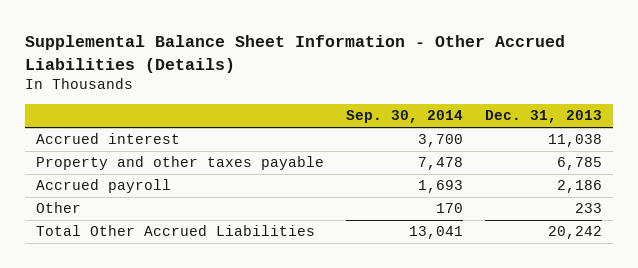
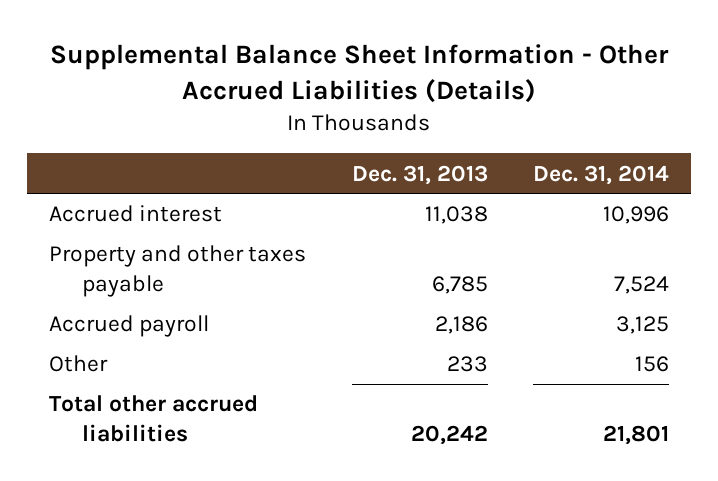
[346,110,464,124] Sep. 30, 2014 -> none
none -> [532,164,669,185] Dec. 31, 2014
[35,225,315,237] Total Other Accrued Liabilities -> [49,395,259,442] Total other accrued liabilities

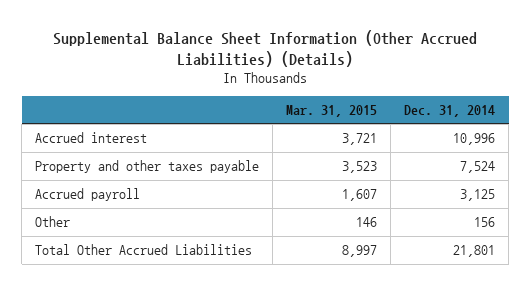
[50,43,670,103] Supplemental Balance Sheet Information - Other Accrued Liabilities (Details) -> [53,29,478,67] Supplemental Balance Sheet Information (Other Accrued Liabilities) (Details)
[351,164,488,185] Dec. 31, 2013 -> none
none -> [286,104,378,117] Mar. 31, 2015
[49,395,259,442] Total other accrued liabilities -> [35,244,253,256] Total Other Accrued Liabilities

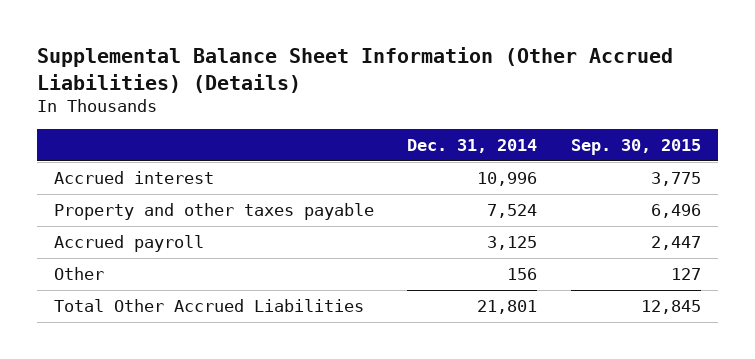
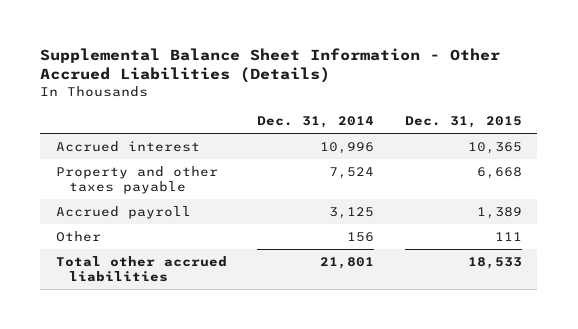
[37,47,674,93] Supplemental Balance Sheet Information (Other Accrued Liabilities) (Details) -> [40,47,501,84] Supplemental Balance Sheet Information - Other Accrued Liabilities (Details)
[570,139,701,156] Sep. 30, 2015 -> none
none -> [405,116,523,129] Dec. 31, 2015
[54,299,365,313] Total Other Accrued Liabilities -> [55,255,227,283] Total other accrued liabilities

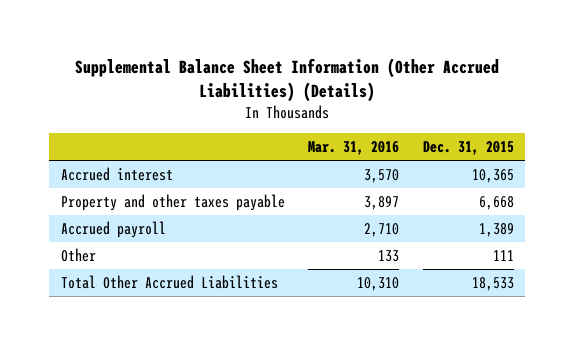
[40,47,501,84] Supplemental Balance Sheet Information - Other Accrued Liabilities (Details) -> [75,58,500,102] Supplemental Balance Sheet Information (Other Accrued Liabilities) (Details)
[257,116,375,129] Dec. 31, 2014 -> none
none -> [308,141,400,156] Mar. 31, 2016
[55,255,227,283] Total other accrued liabilities -> [60,275,278,290] Total Other Accrued Liabilities

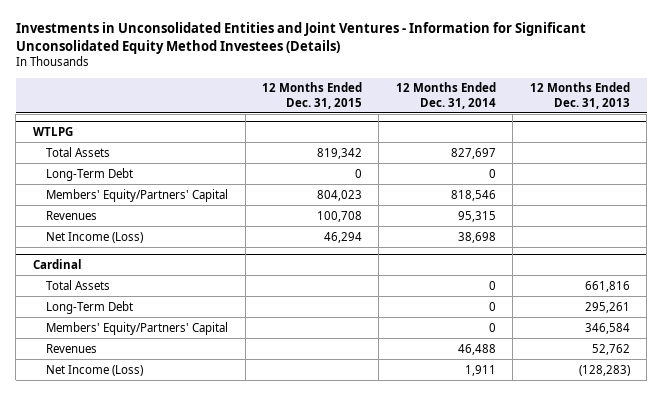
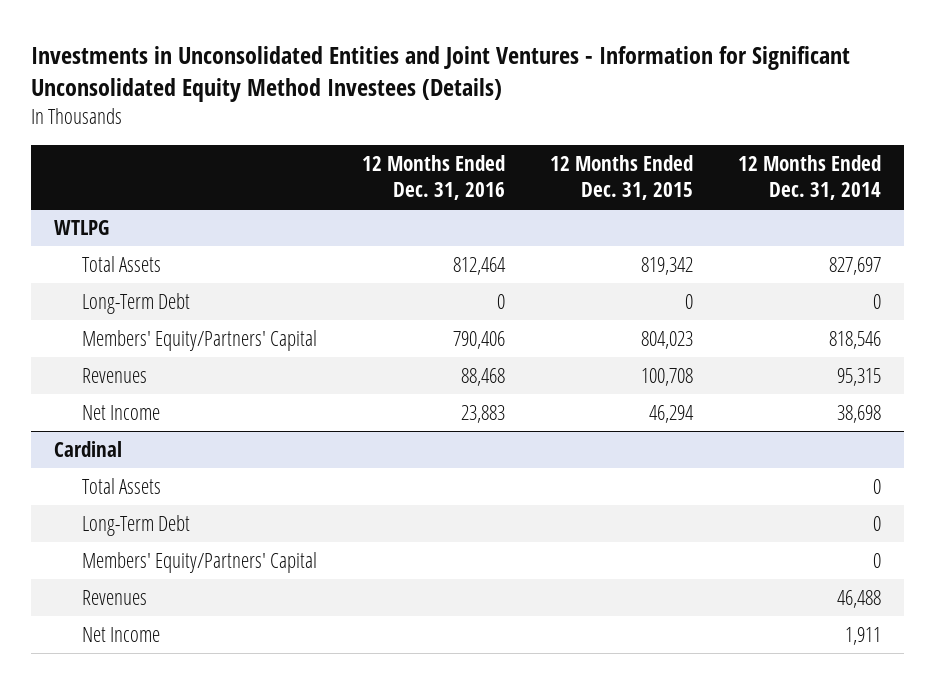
[529,82,630,109] 12 Months Ended Dec. 31, 2013 -> none
none -> [362,155,506,200] 12 Months Ended Dec. 31, 2016
[46,231,144,243] Net Income (Loss) -> [82,404,161,420] Net Income
[46,364,144,376] Net Income (Loss) -> [82,626,161,642] Net Income

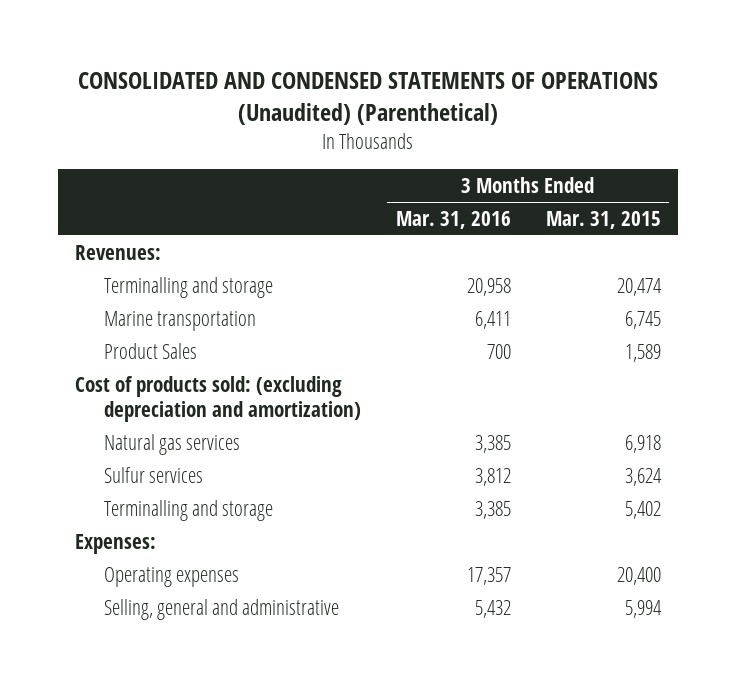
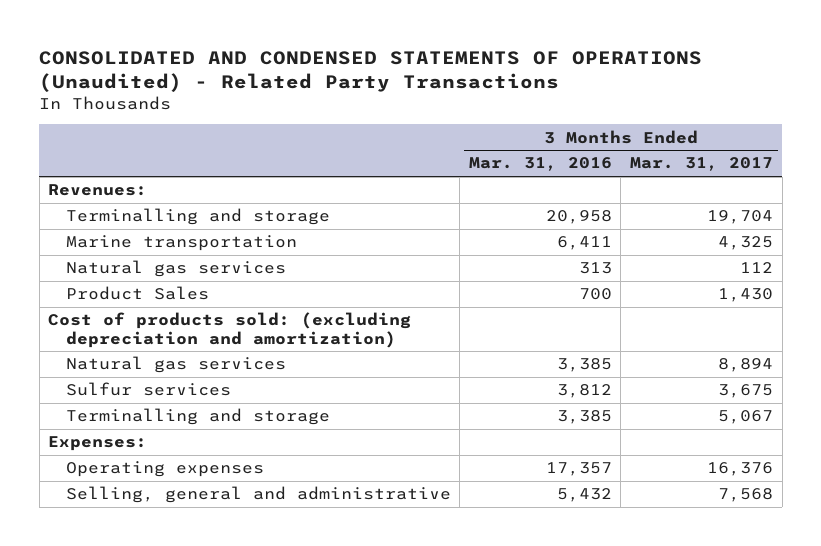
[77,72,658,126] CONSOLIDATED AND CONDENSED STATEMENTS OF OPERATIONS (Unaudited) (Parenthetical) -> [39,50,703,92] CONSOLIDATED AND CONDENSED STATEMENTS OF OPERATIONS (Unaudited) - Related Party Transactions
[545,210,661,229] Mar. 31, 2015 -> none
none -> [630,157,774,172] Mar. 31, 2017
none -> [65,260,286,278] Natural gas services

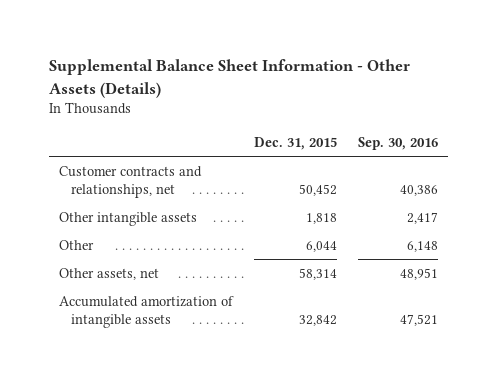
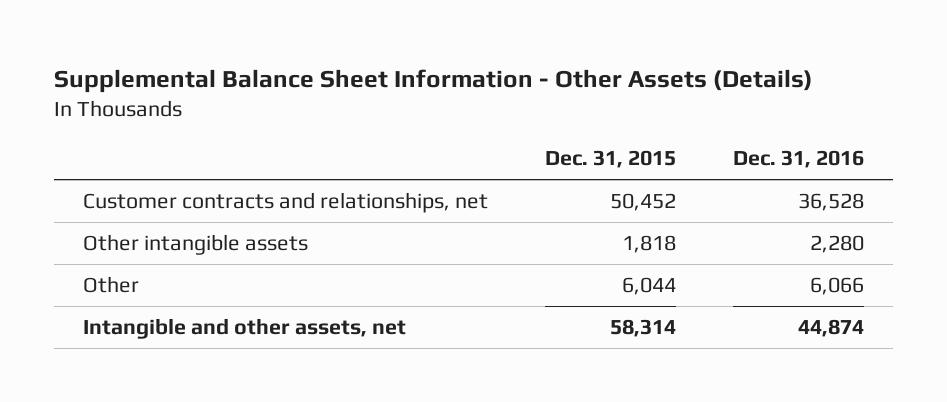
[357,136,438,150] Sep. 30, 2016 -> none
none -> [733,150,865,169] Dec. 31, 2016
[59,295,235,328] Accumulated amortization of intangible assets -> none
[59,267,160,280] Other assets, net -> [82,317,406,339] Intangible and other assets, net

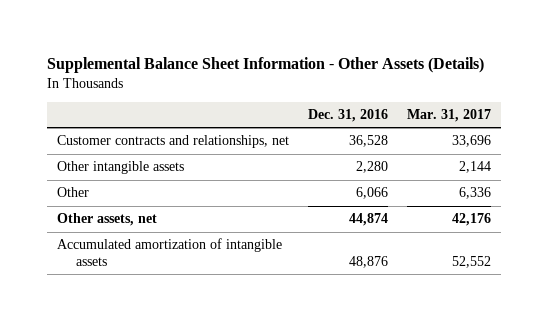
[545,150,677,169] Dec. 31, 2015 -> none
none -> [407,109,492,123] Mar. 31, 2017
[82,317,406,339] Intangible and other assets, net -> [56,213,157,227] Other assets, net
none -> [56,238,282,266] Accumulated amortization of intangible assets

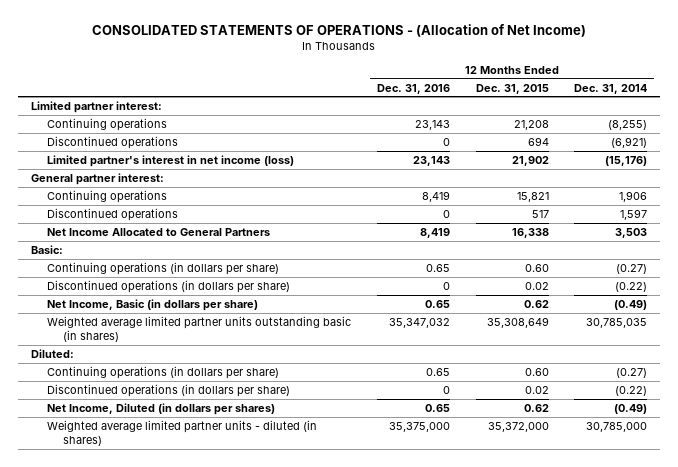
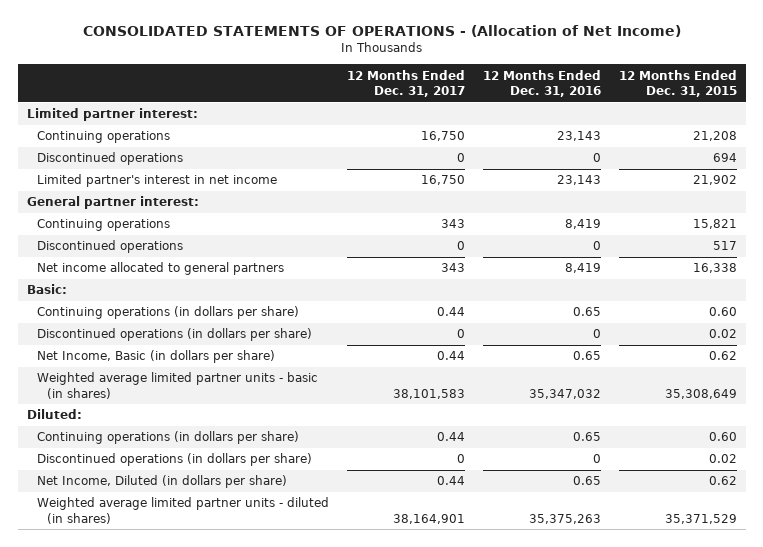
[574,83,648,94] Dec. 31, 2014 -> none
none -> [346,69,465,98] 12 Months Ended Dec. 31, 2017
[47,154,295,167] Limited partner's interest in net income (loss) -> [36,174,277,188] Limited partner's interest in net income
[47,227,271,236] Net Income Allocated to General Partners -> [36,262,284,276] Net income allocated to general partners
[47,315,352,343] Weighted average limited partner units outstanding basic (in shares) -> [36,372,318,399] Weighted average limited partner units - basic (in shares)
[47,402,276,415] Net Income, Diluted (in dollars per shares) -> [36,475,287,489] Net Income, Diluted (in dollars per share)
[388,421,450,432] 35,375,000 -> [528,513,601,524] 35,375,263
[487,421,549,432] 35,372,000 -> [664,513,737,524] 35,371,529

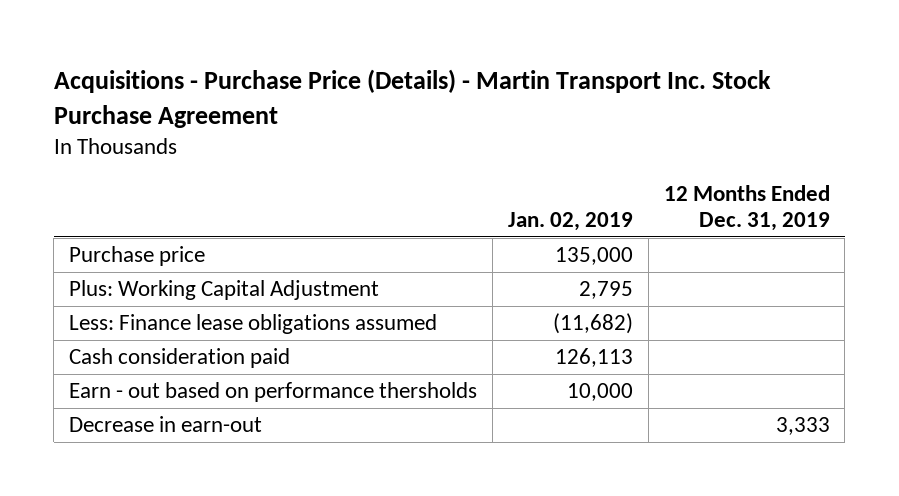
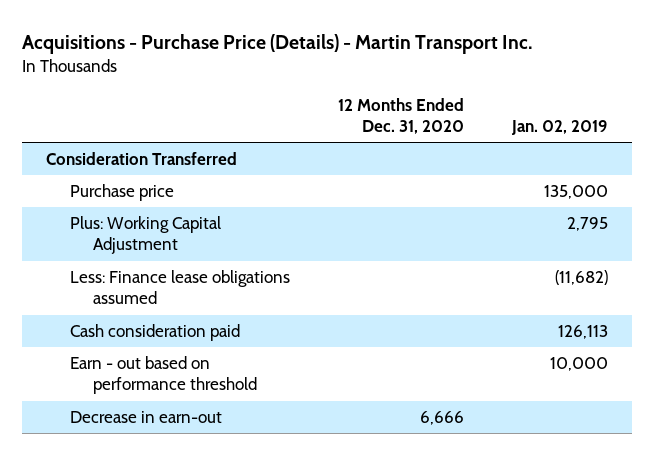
[53,68,771,128] Acquisitions - Purchase Price (Details) - Martin Transport Inc. Stock Purchase Agreement -> [22,33,534,54] Acquisitions - Purchase Price (Details) - Martin Transport Inc.
[663,184,830,231] 12 Months Ended Dec. 31, 2019 -> none
none -> [337,97,464,134] 12 Months Ended Dec. 31, 2020
none -> [46,152,238,166] Consideration Transferred
[69,382,478,403] Earn - out based on performance thersholds -> [69,356,257,395] Earn - out based on performance threshold

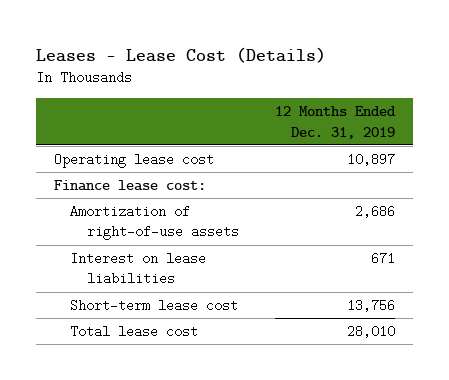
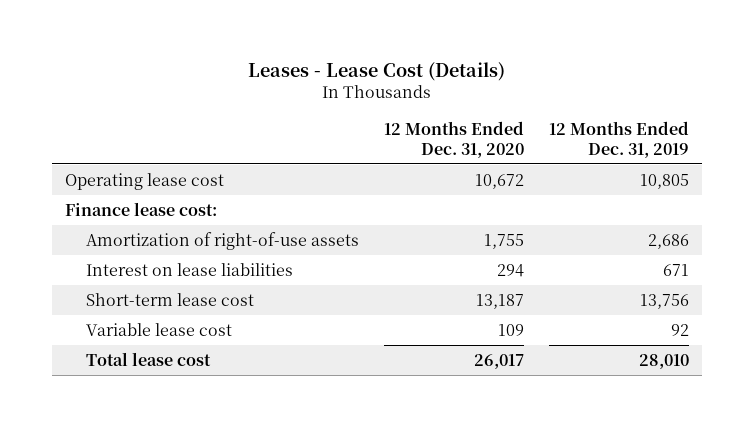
none -> [384,120,525,158] 12 Months Ended Dec. 31, 2020
[346,153,395,167] 10,897 -> [640,173,690,189] 10,805
none -> [86,322,233,336] Variable lease cost

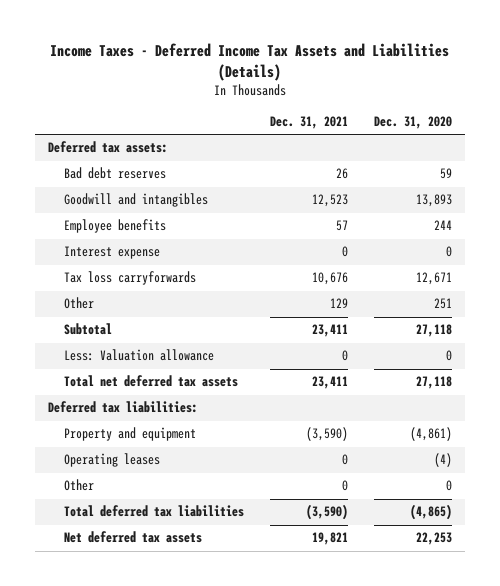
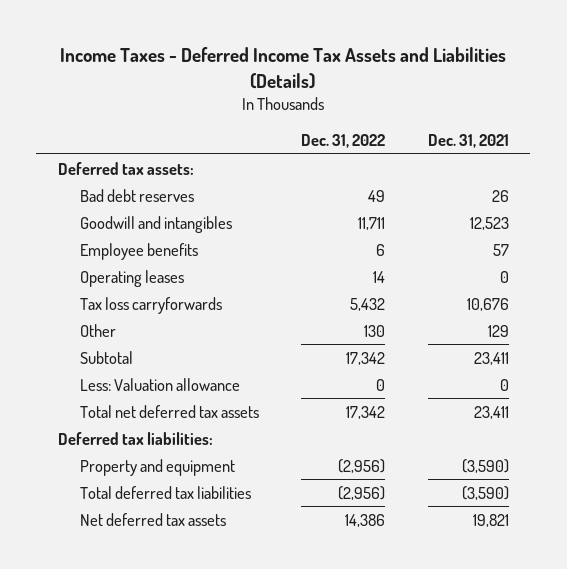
[374,116,453,130] Dec. 31, 2020 -> none
none -> [301,134,386,149] Dec. 31, 2022
[64,246,161,260] Interest expense -> none
[64,453,161,468] Operating leases -> [79,269,184,287] Operating leases
[64,479,95,492] Other -> none

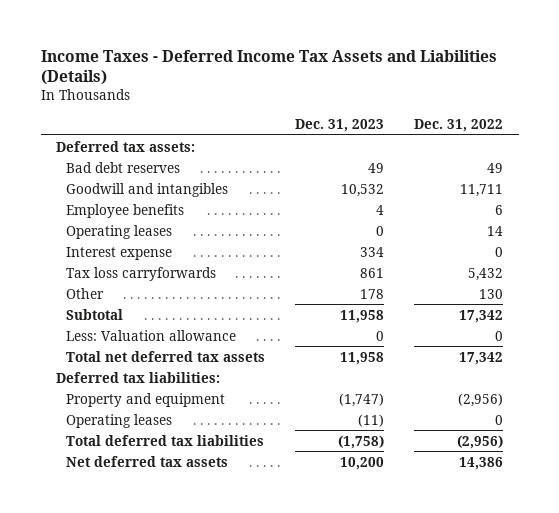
[427,134,509,149] Dec. 31, 2021 -> none
none -> [295,118,385,132] Dec. 31, 2023
none -> [65,246,172,260] Interest expense
none -> [65,413,172,428] Operating leases

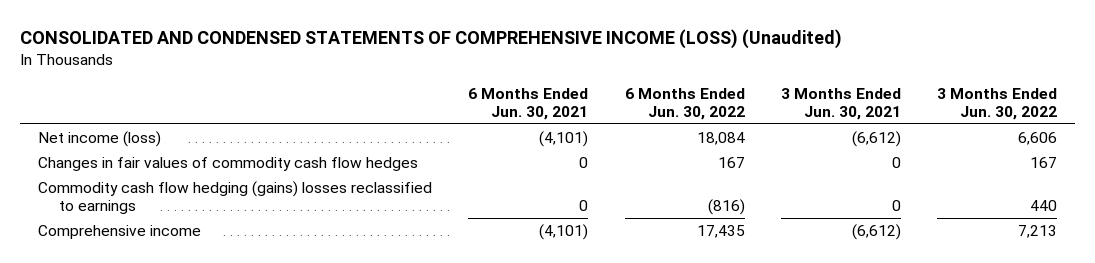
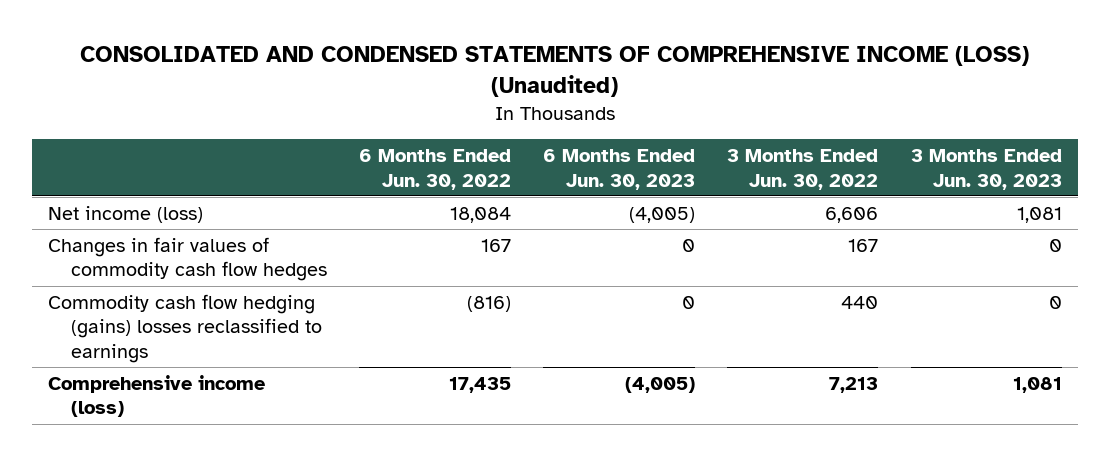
[468,87,589,120] 6 Months Ended Jun. 30, 2021 -> none
[780,87,901,120] 3 Months Ended Jun. 30, 2021 -> none
none -> [543,148,696,190] 6 Months Ended Jun. 30, 2023
none -> [910,148,1062,190] 3 Months Ended Jun. 30, 2023
[38,224,202,239] Comprehensive income -> [47,374,265,418] Comprehensive income (loss)

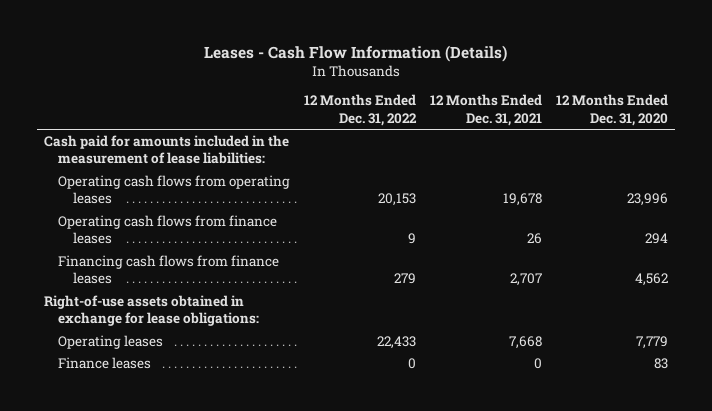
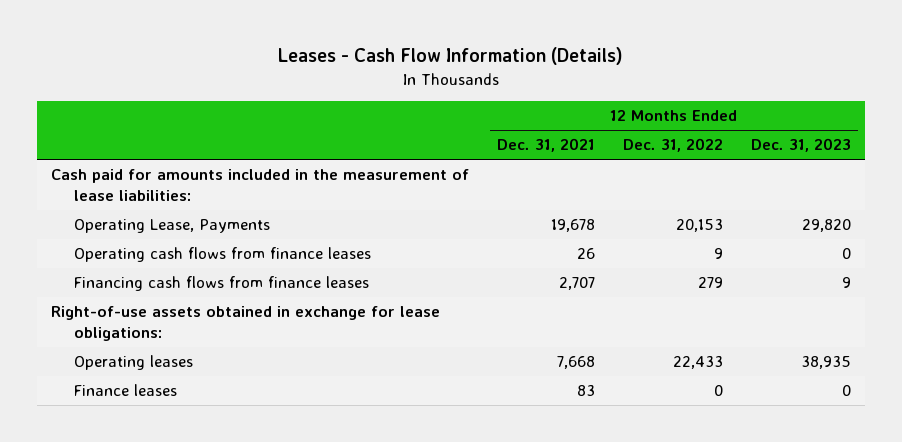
[555,94,668,126] 12 Months Ended Dec. 31, 2020 -> none
none -> [750,138,851,153] Dec. 31, 2023
[58,174,291,205] Operating cash flows from operating leases -> [73,219,270,234] Operating Lease, Payments
[534,357,543,369] 0 -> [576,385,595,397] 83

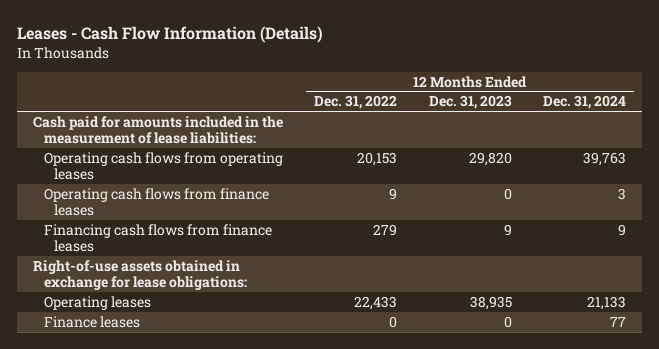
[496,138,595,153] Dec. 31, 2021 -> none
none -> [542,95,626,110] Dec. 31, 2024
[73,219,270,234] Operating Lease, Payments -> [43,151,283,180] Operating cash flows from operating leases

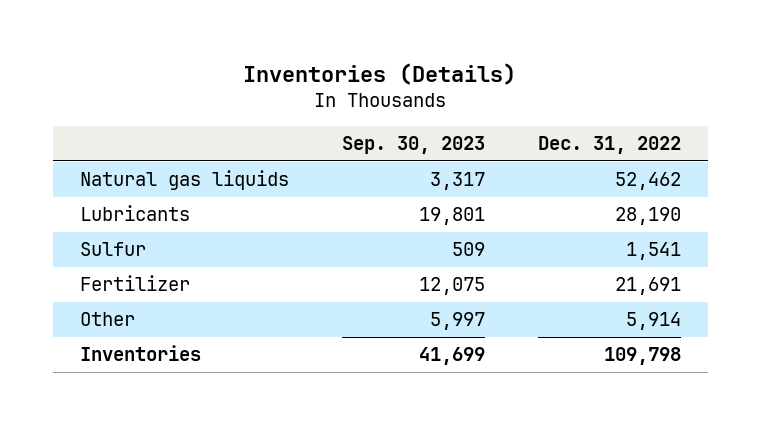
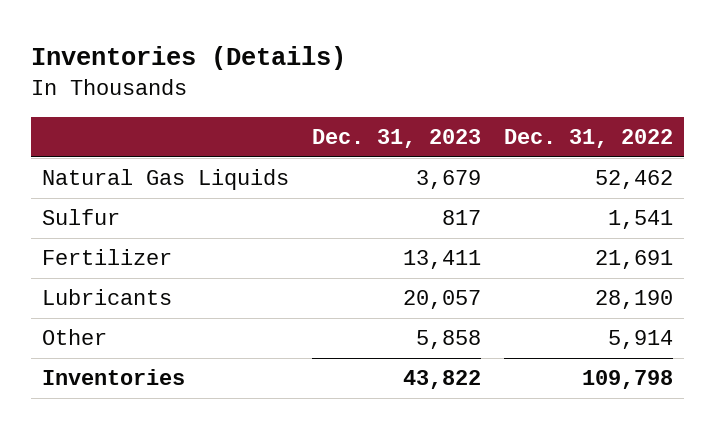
[341,136,485,155] Sep. 30, 2023 -> none
none -> [311,128,481,148] Dec. 31, 2023
[79,170,289,191] Natural gas liquids -> [41,169,289,191] Natural Gas Liquids
[79,205,190,222] Lubricants -> [41,289,172,306] Lubricants

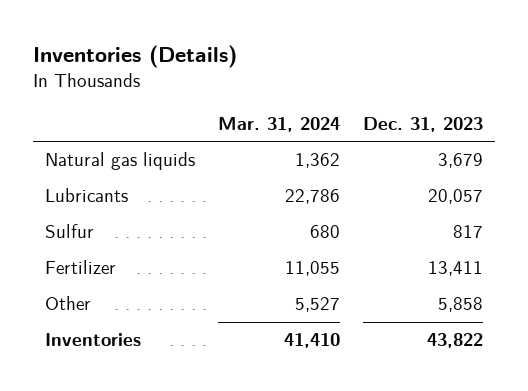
[503,128,673,148] Dec. 31, 2022 -> none
none -> [218,116,341,132] Mar. 31, 2024
[41,169,289,191] Natural Gas Liquids -> [44,152,195,171] Natural gas liquids
[41,289,172,306] Lubricants -> [44,188,128,203] Lubricants

